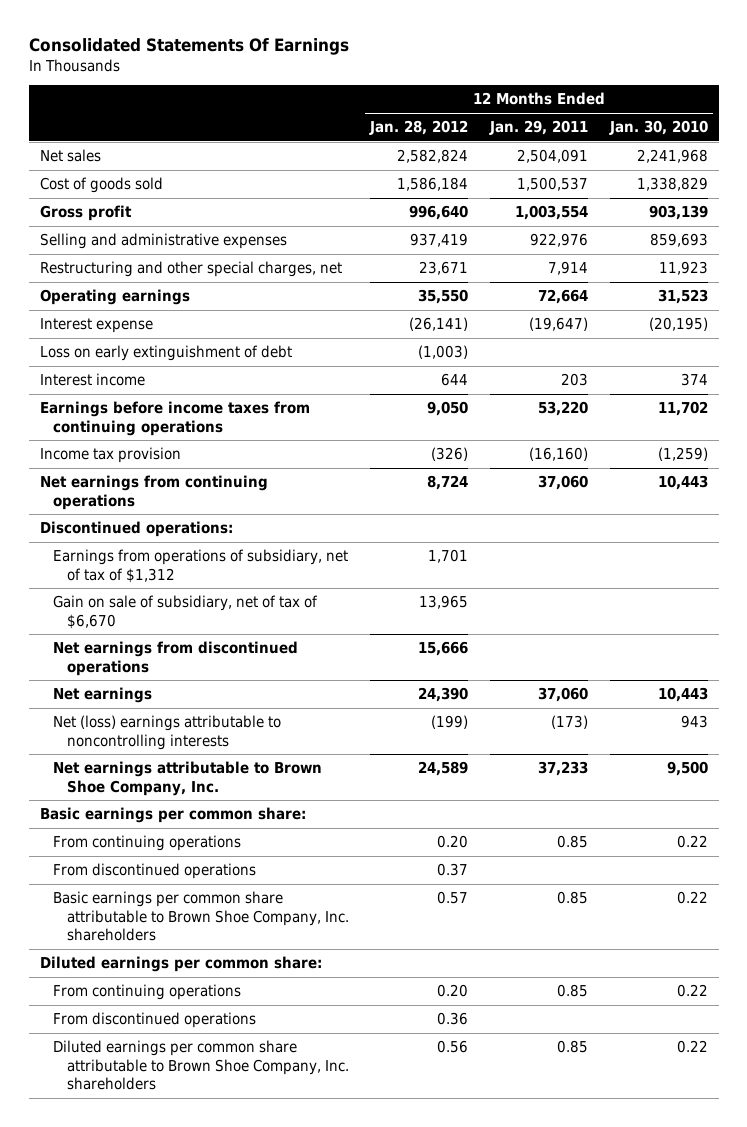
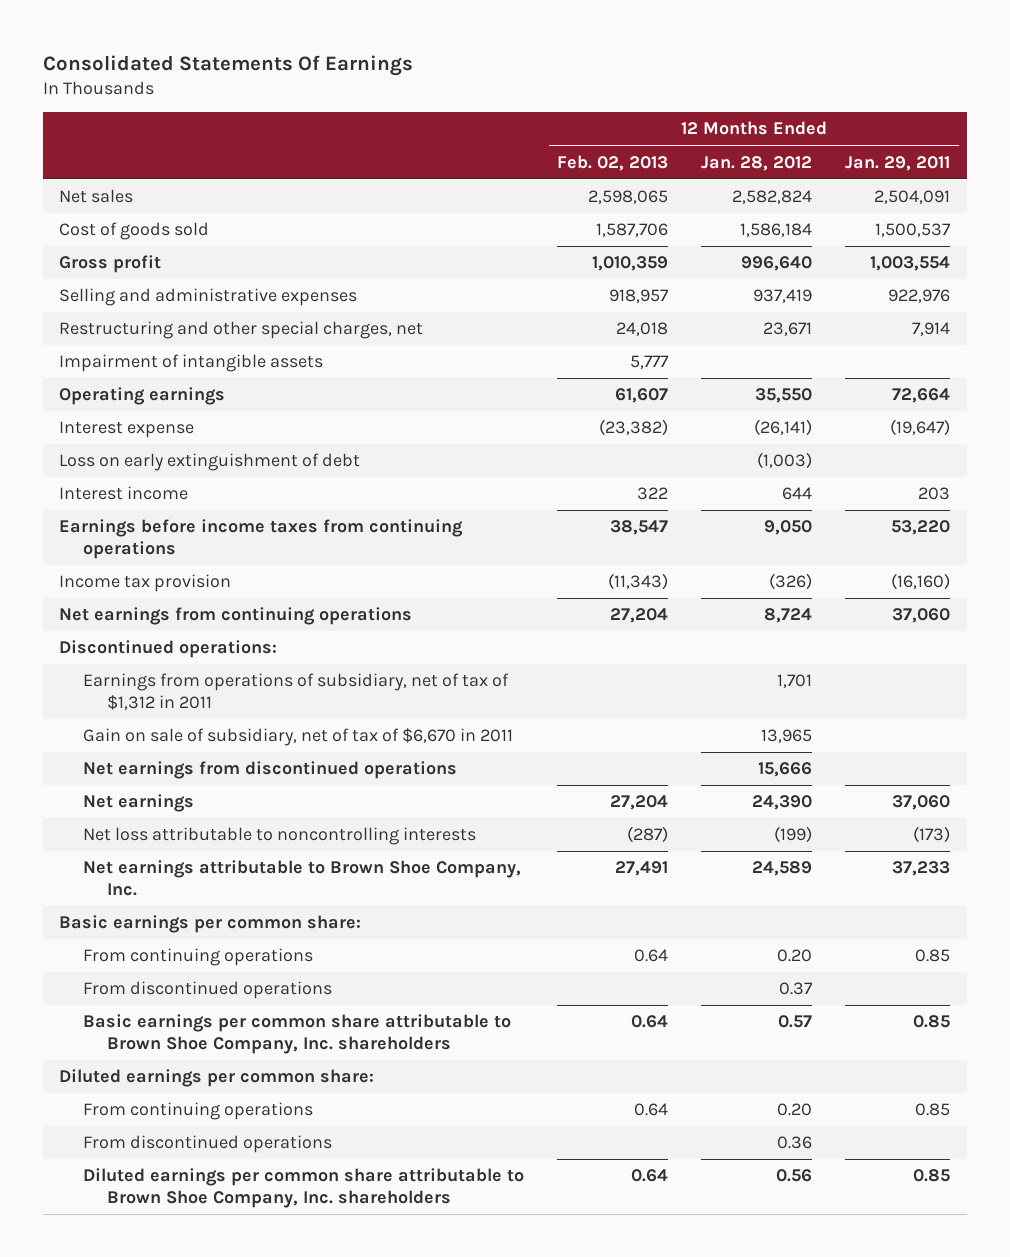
[608,120,708,136] Jan. 30, 2010 -> none
none -> [557,154,669,171] Feb. 02, 2013
none -> [59,354,324,373] Impairment of intangible assets
[53,549,349,583] Earnings from operations of subsidiary, net of tax of $1,312 -> [83,673,510,710] Earnings from operations of subsidiary, net of tax of $1,312 in 2011
[53,595,319,629] Gain on sale of subsidiary, net of tax of $6,670 -> [83,728,514,747] Gain on sale of subsidiary, net of tax of $6,670 in 2011
[53,715,282,750] Net (loss) earnings attributable to noncontrolling interests -> [83,827,477,846] Net loss attributable to noncontrolling interests

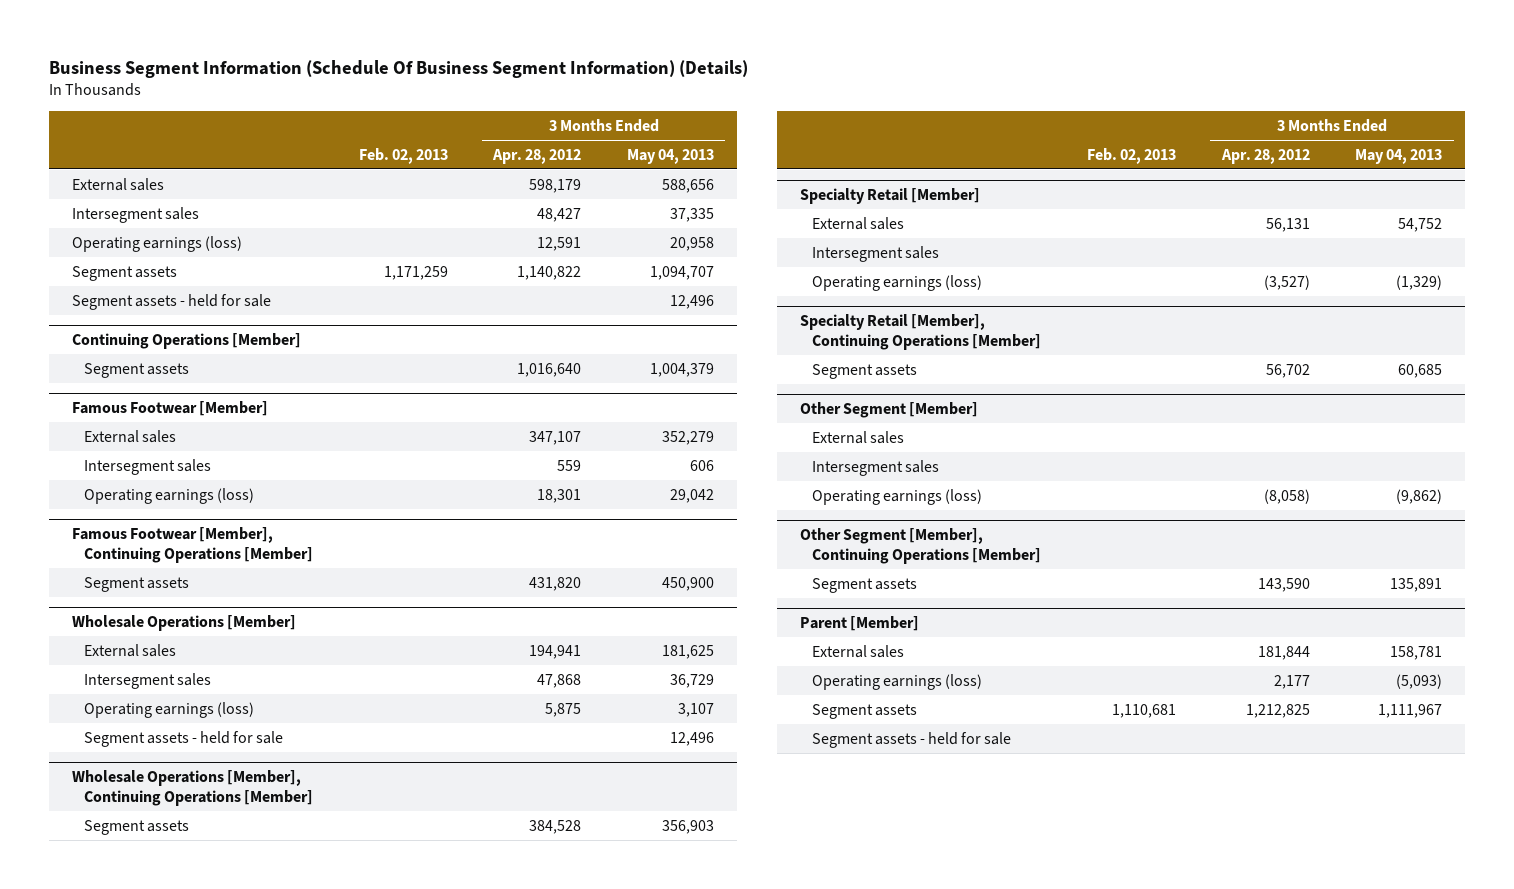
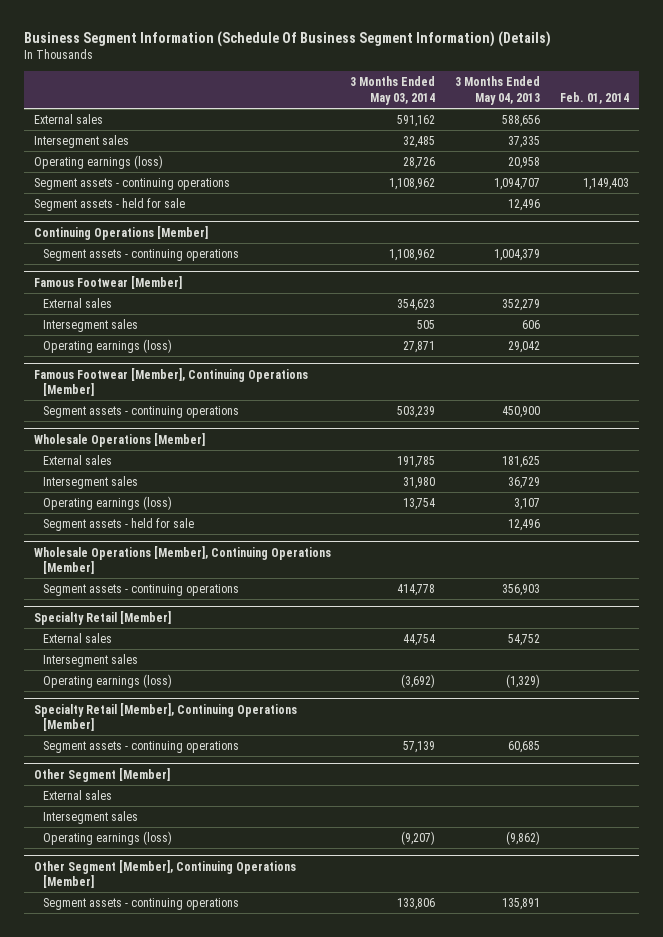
[358,147,448,164] Feb. 02, 2013 -> none
[492,148,582,164] Apr. 28, 2012 -> none
none -> [350,76,436,105] 3 Months Ended May 03, 2014
none -> [559,91,629,104] Feb. 01, 2014
[71,265,177,281] Segment assets -> [33,178,230,191] Segment assets - continuing operations
[84,362,190,378] Segment assets -> [43,249,240,262] Segment assets - continuing operations
[84,576,190,592] Segment assets -> [43,406,240,419] Segment assets - continuing operations
[84,819,190,835] Segment assets -> [43,584,240,597] Segment assets - continuing operations
[812,363,918,379] Segment assets -> [43,741,240,754] Segment assets - continuing operations
[799,615,919,631] Parent [Member] -> none
[812,644,905,658] External sales -> none
[812,673,983,690] Operating earnings (loss) -> none
[812,703,918,719] Segment assets -> none
[812,731,1012,748] Segment assets - held for sale -> none
[812,577,918,593] Segment assets -> [43,898,240,911] Segment assets - continuing operations

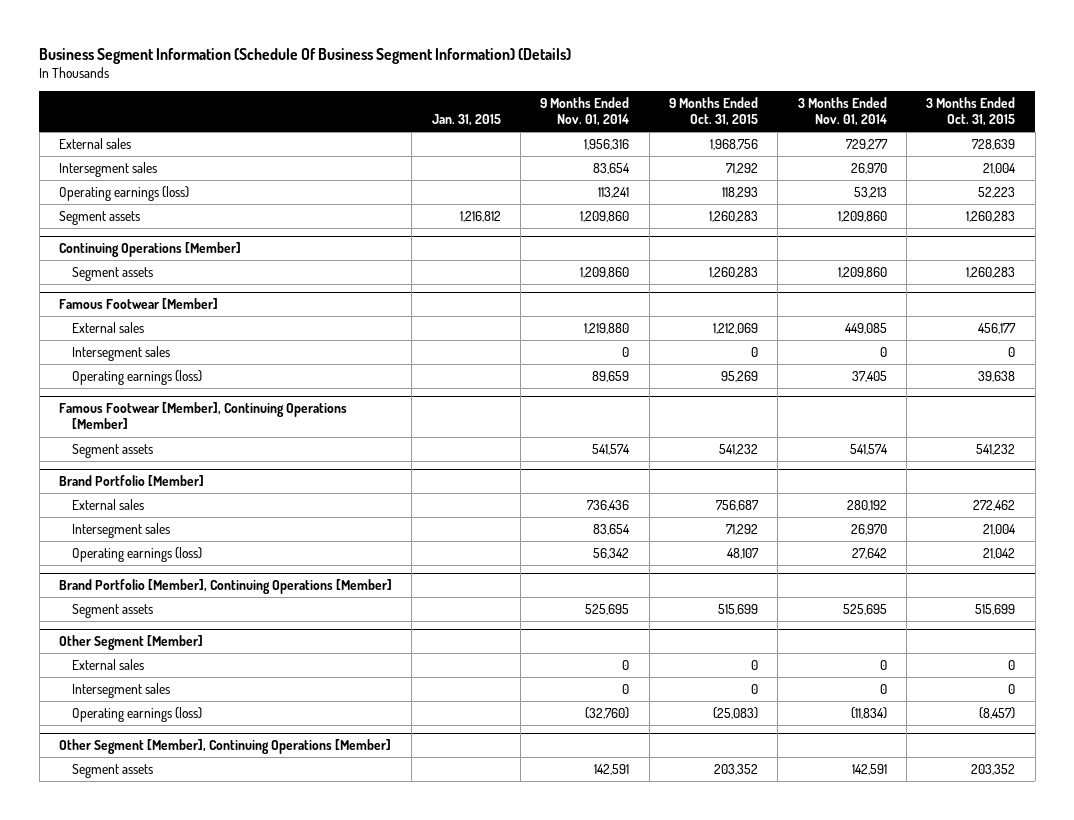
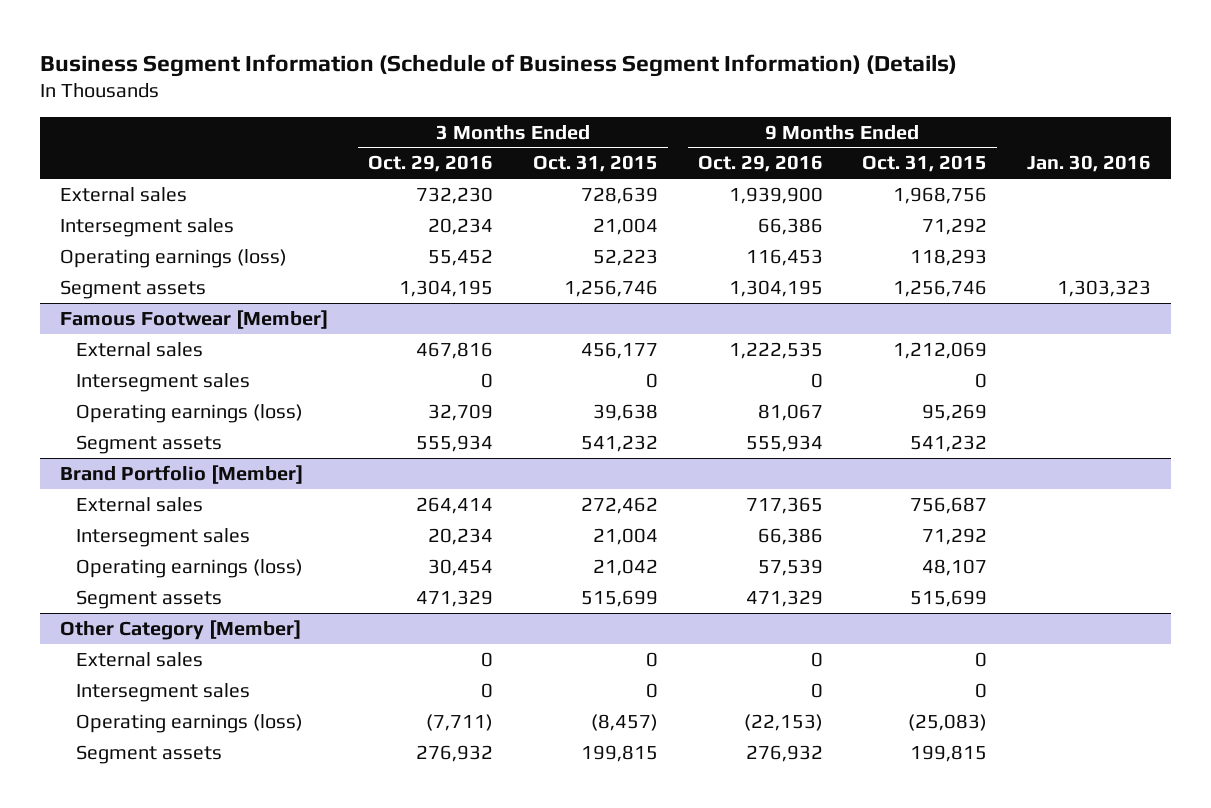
[39,47,572,64] Business Segment Information (Schedule Of Business Segment Information) (Details) -> [39,53,957,77] Business Segment Information (Schedule of Business Segment Information) (Details)
[431,114,501,127] Jan. 31, 2015 -> none
[540,96,630,127] 9 Months Ended Nov. 01, 2014 -> none
[797,96,887,127] 3 Months Ended Nov. 01, 2014 -> none
none -> [367,155,493,173] Oct. 29, 2016
none -> [697,155,823,173] Oct. 29, 2016
none -> [1027,155,1152,173] Jan. 30, 2016
[58,242,241,258] Continuing Operations [Member] -> none
[72,266,154,281] Segment assets -> none
[709,210,759,222] 1,260,283 -> [893,279,988,297] 1,256,746
[966,210,1016,222] 1,260,283 -> [563,279,658,297] 1,256,746
[58,402,347,430] Famous Footwear [Member], Continuing Operations [Member] -> none
[58,579,392,595] Brand Portfolio [Member], Continuing Operations [Member] -> none
[58,635,203,651] Other Segment [Member] -> [59,619,301,640] Other Category [Member]
[58,739,391,755] Other Segment [Member], Continuing Operations [Member] -> none
[714,763,759,775] 203,352 -> [910,744,988,762] 199,815
[971,763,1016,775] 203,352 -> [580,744,658,762] 199,815

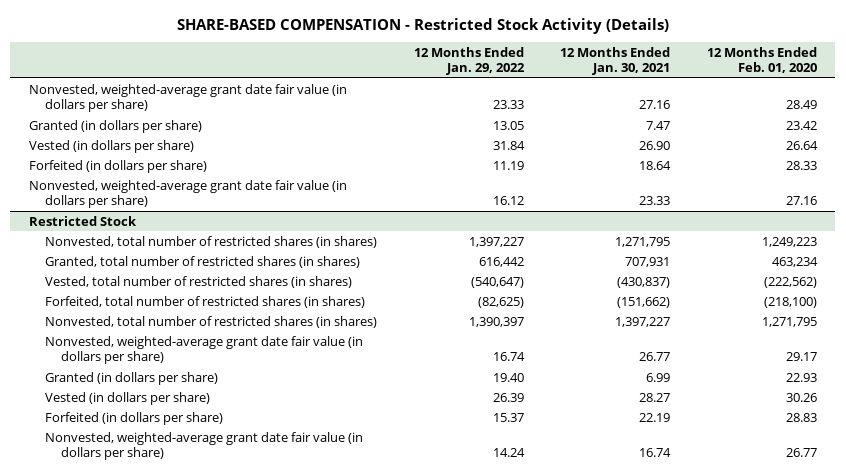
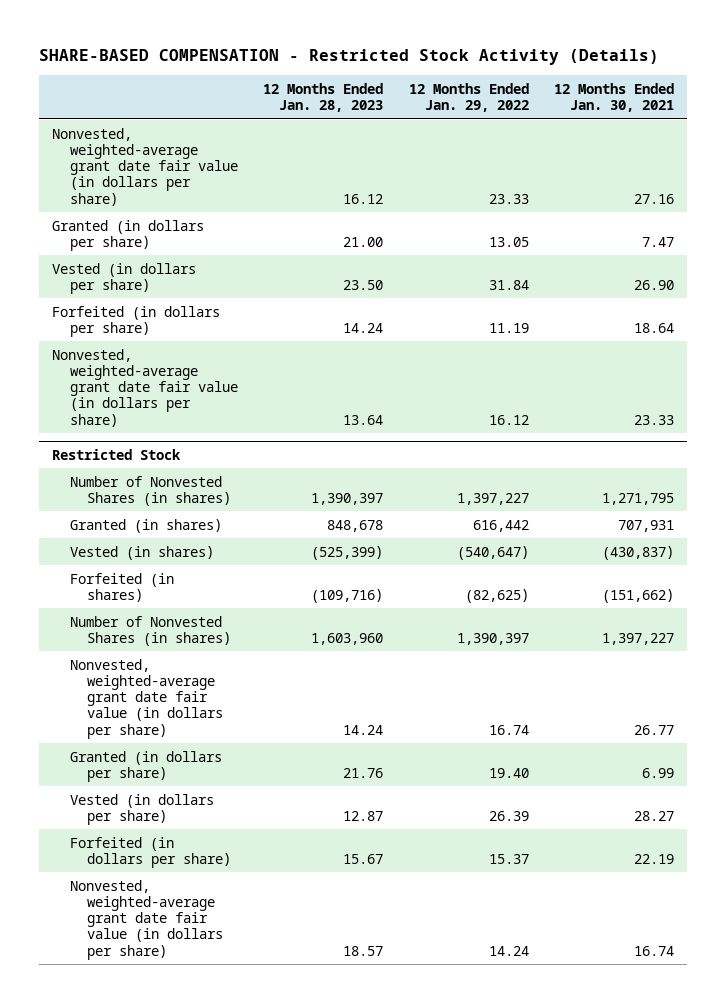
[707,46,818,74] 12 Months Ended Feb. 01, 2020 -> none
none -> [263,82,384,113] 12 Months Ended Jan. 28, 2023
[44,235,377,248] Nonvested, total number of restricted shares (in shares) -> [69,475,232,506] Number of Nonvested Shares (in shares)
[44,255,360,268] Granted, total number of restricted shares (in shares) -> [69,518,222,533] Granted (in shares)
[44,275,352,288] Vested, total number of restricted shares (in shares) -> [69,545,214,560] Vested (in shares)
[44,295,365,308] Forfeited, total number of restricted shares (in shares) -> [69,572,174,602] Forfeited (in shares)
[44,315,377,328] Nonvested, total number of restricted shares (in shares) -> [69,615,232,646] Number of Nonvested Shares (in shares)

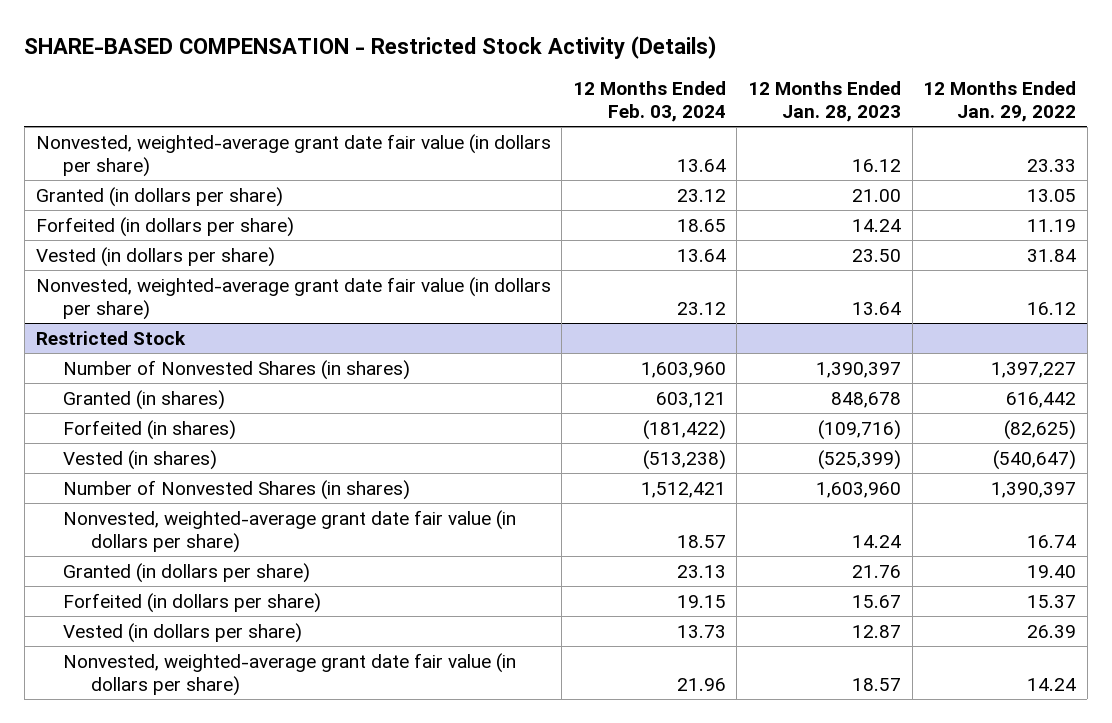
[554,82,675,113] 12 Months Ended Jan. 30, 2021 -> none
none -> [572,81,726,123] 12 Months Ended Feb. 03, 2024
[52,262,197,294] Vested (in dollars per share) -> [35,246,275,267] Vested (in dollars per share)
[69,545,214,560] Vested (in shares) -> [63,449,218,470] Vested (in shares)
[69,793,214,825] Vested (in dollars per share) -> [63,622,303,643] Vested (in dollars per share)

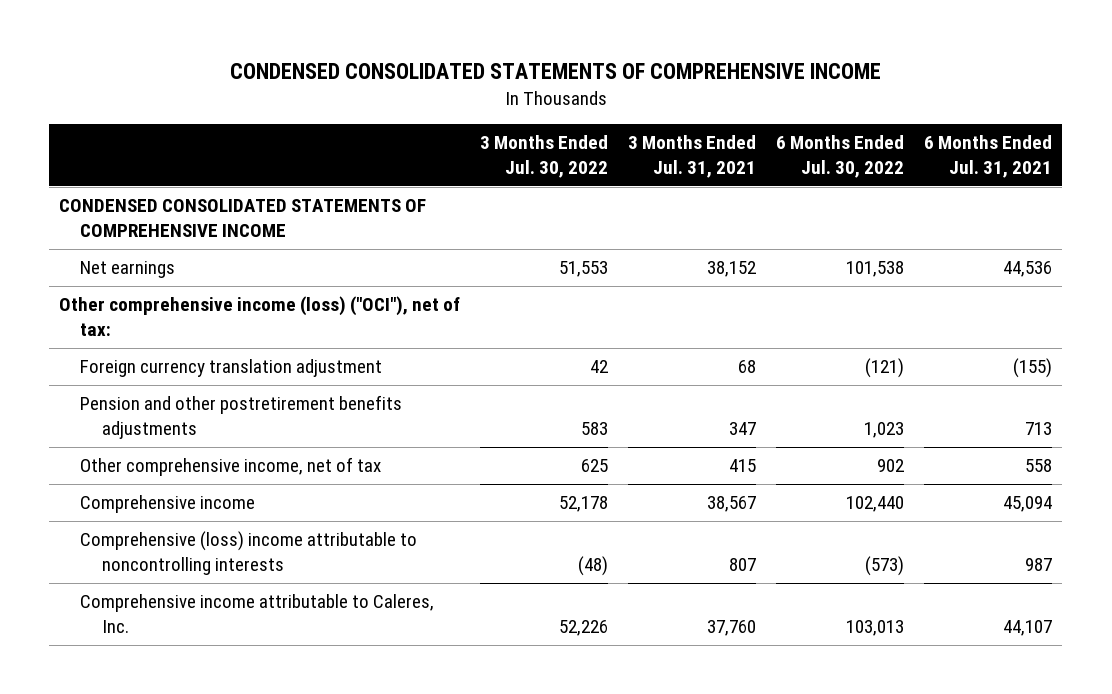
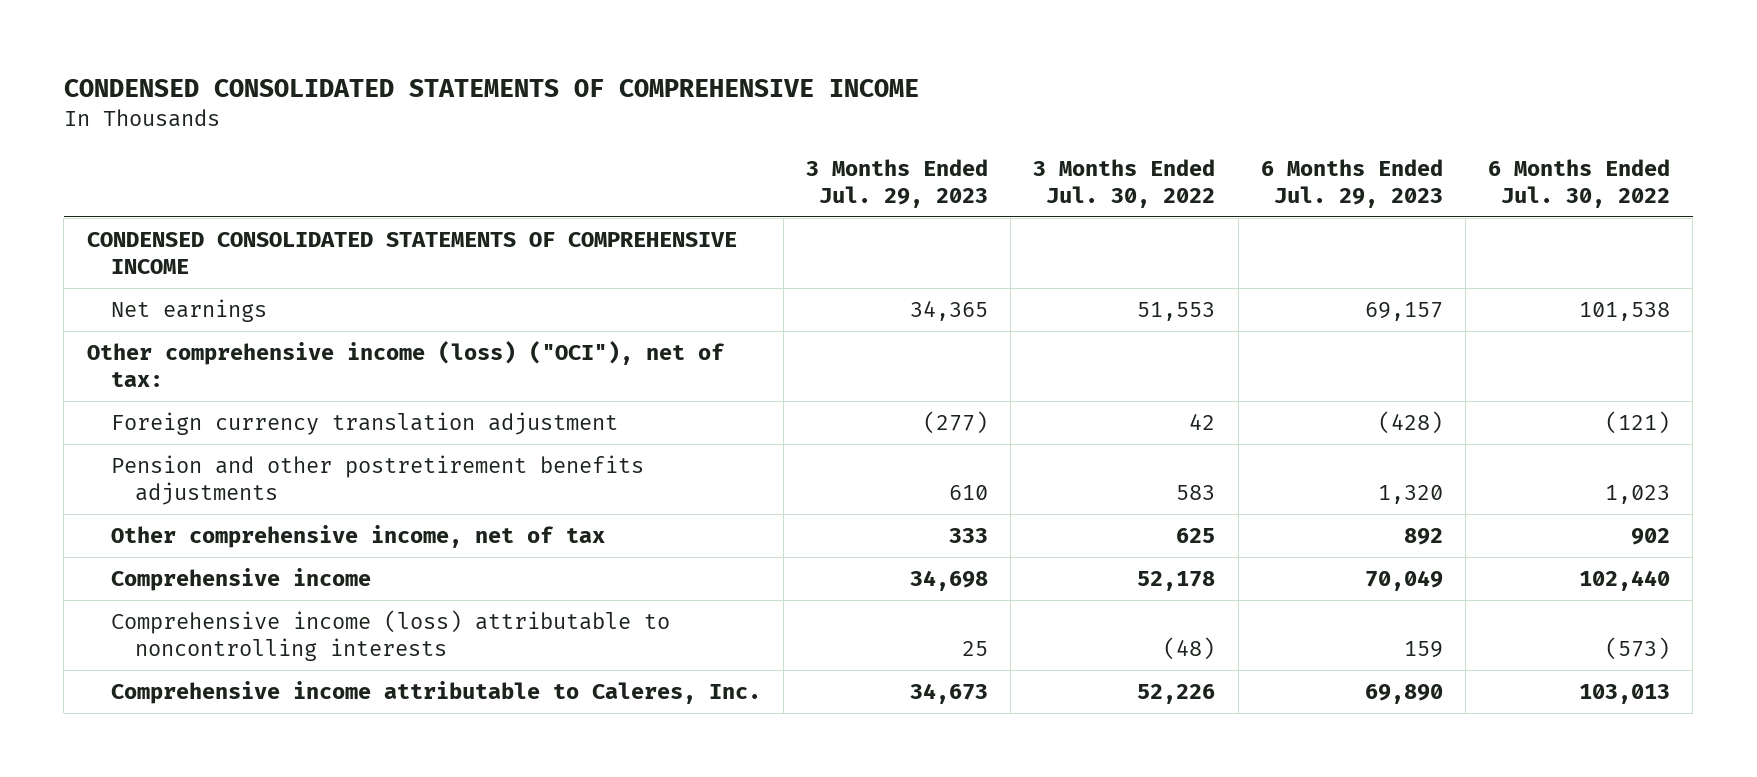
[628,135,757,179] 3 Months Ended Jul. 31, 2021 -> none
[924,135,1053,179] 6 Months Ended Jul. 31, 2021 -> none
none -> [806,159,989,208] 3 Months Ended Jul. 29, 2023
none -> [1260,159,1443,208] 6 Months Ended Jul. 29, 2023
[80,531,418,576] Comprehensive (loss) income attributable to noncontrolling interests -> [110,610,670,661] Comprehensive income (loss) attributable to noncontrolling interests

